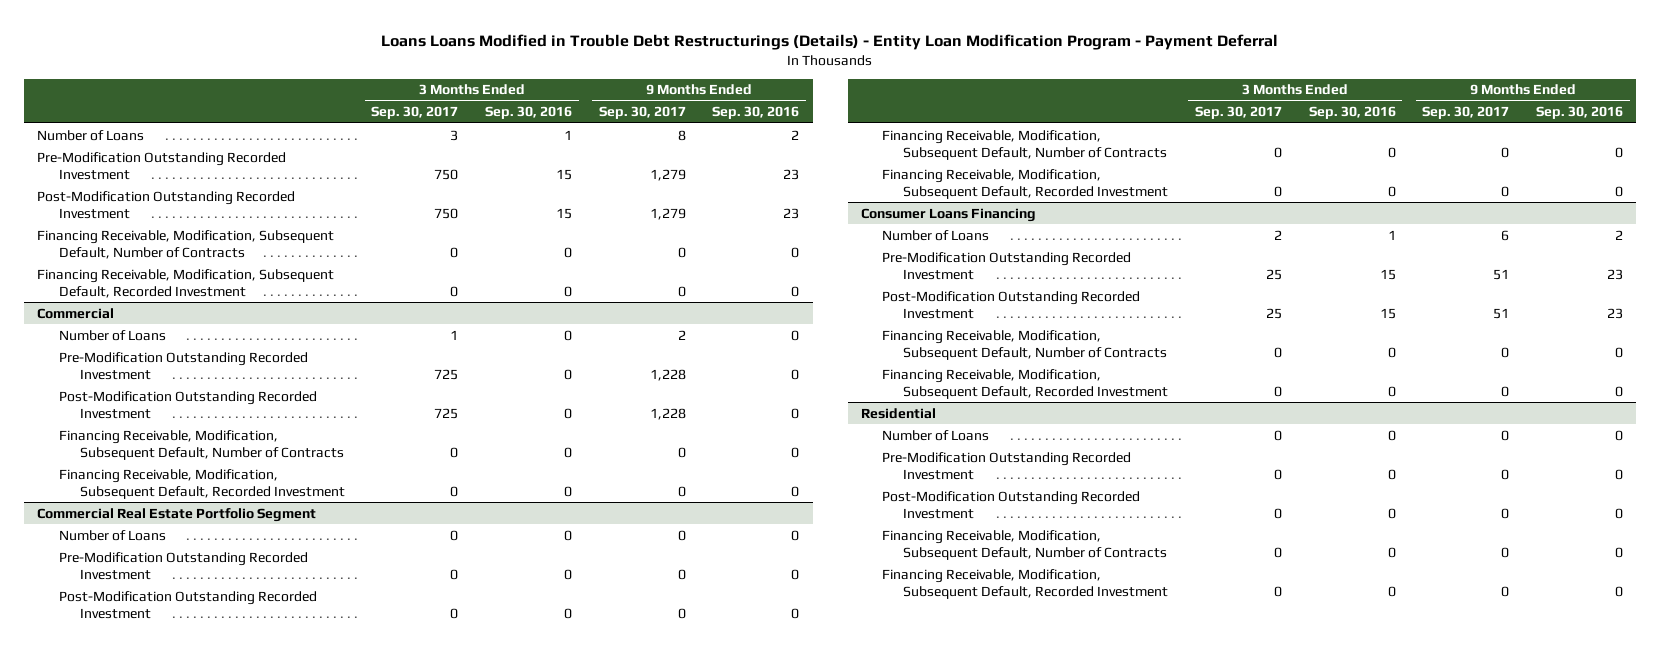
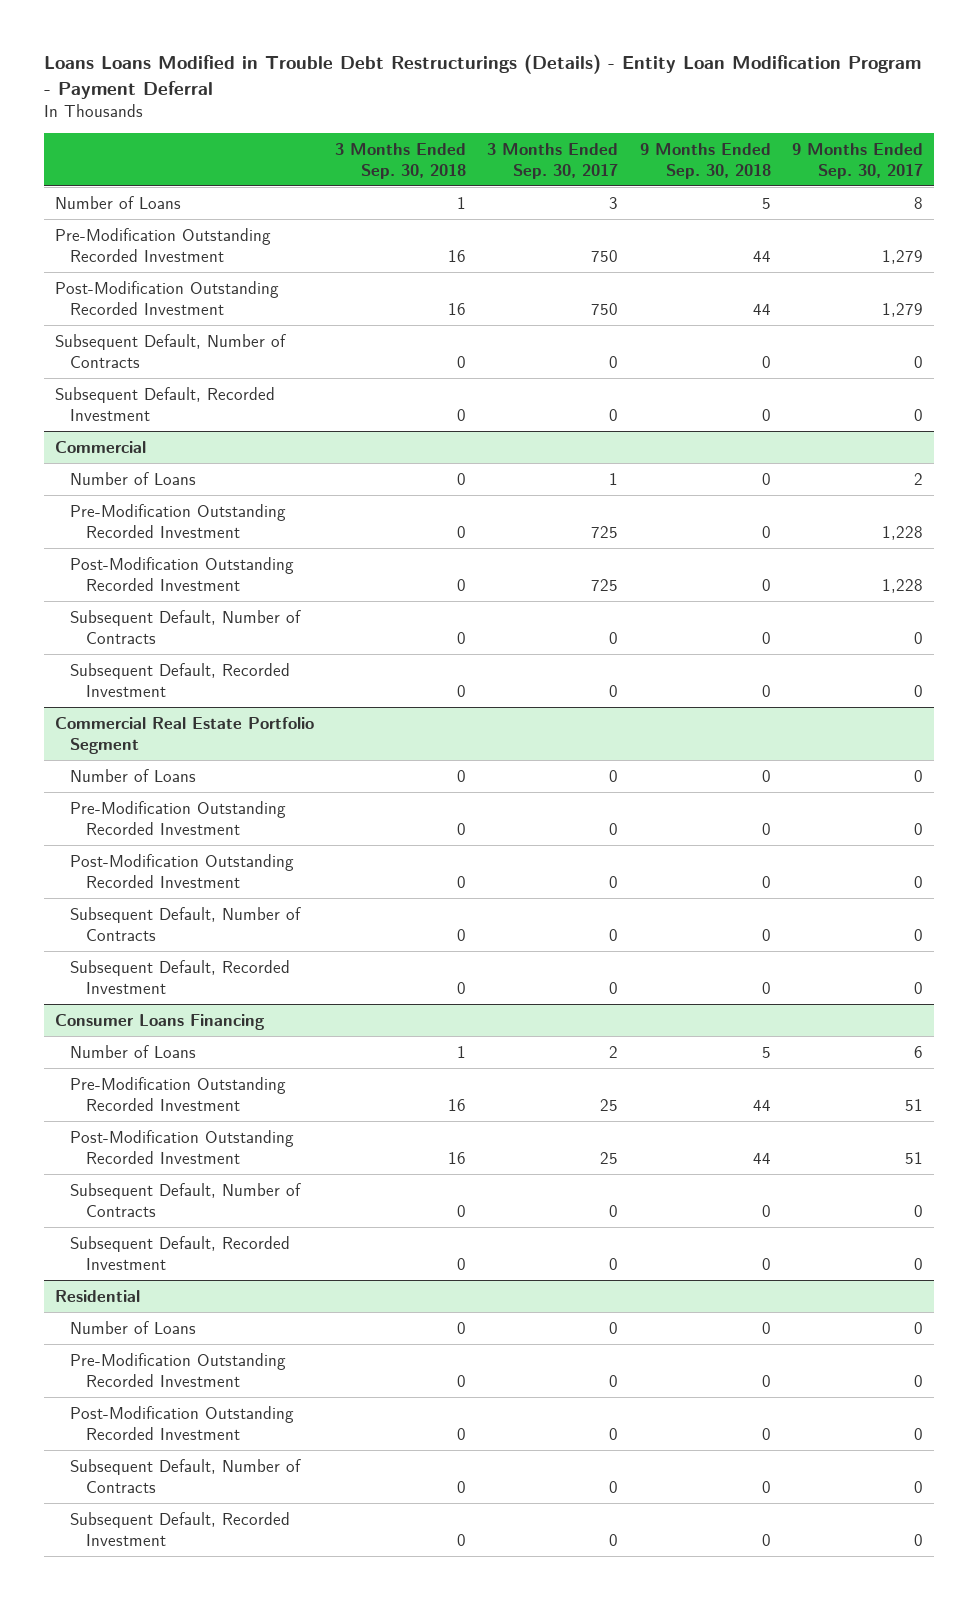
[485,106,573,120] Sep. 30, 2016 -> none
[712,106,800,120] Sep. 30, 2016 -> none
none -> [334,142,466,179] 3 Months Ended Sep. 30, 2018
none -> [639,142,771,179] 9 Months Ended Sep. 30, 2018
[37,229,335,259] Financing Receivable, Modification, Subsequent Default, Number of Contracts -> [54,333,286,368] Subsequent Default, Number of Contracts
[37,268,335,298] Financing Receivable, Modification, Subsequent Default, Recorded Investment -> [54,386,275,421] Subsequent Default, Recorded Investment
[58,429,344,460] Financing Receivable, Modification, Subsequent Default, Number of Contracts -> [70,609,302,644] Subsequent Default, Number of Contracts
[58,468,345,499] Financing Receivable, Modification, Subsequent Default, Recorded Investment -> [70,662,291,697] Subsequent Default, Recorded Investment
[882,129,1168,160] Financing Receivable, Modification, Subsequent Default, Number of Contracts -> [70,906,302,941] Subsequent Default, Number of Contracts
[882,168,1169,199] Financing Receivable, Modification, Subsequent Default, Recorded Investment -> [70,959,291,994] Subsequent Default, Recorded Investment
[882,329,1168,360] Financing Receivable, Modification, Subsequent Default, Number of Contracts -> [70,1182,302,1217] Subsequent Default, Number of Contracts
[882,368,1169,399] Financing Receivable, Modification, Subsequent Default, Recorded Investment -> [70,1235,291,1270] Subsequent Default, Recorded Investment
[882,529,1168,560] Financing Receivable, Modification, Subsequent Default, Number of Contracts -> [70,1458,302,1493] Subsequent Default, Number of Contracts
[882,568,1169,599] Financing Receivable, Modification, Subsequent Default, Recorded Investment -> [70,1511,291,1546] Subsequent Default, Recorded Investment

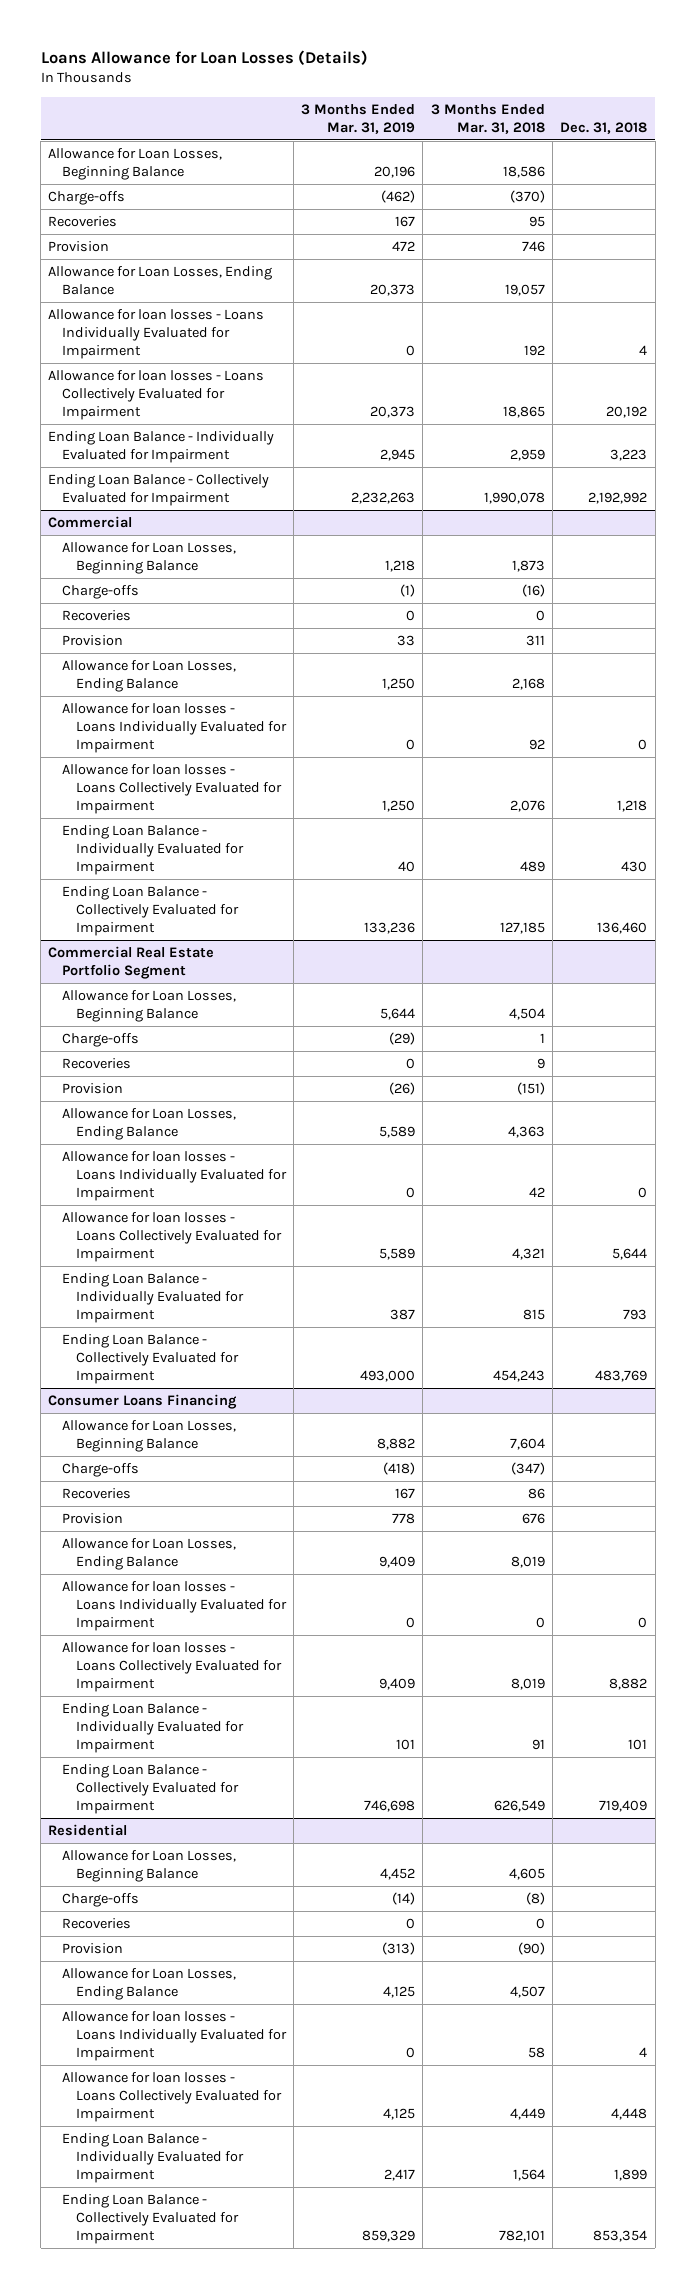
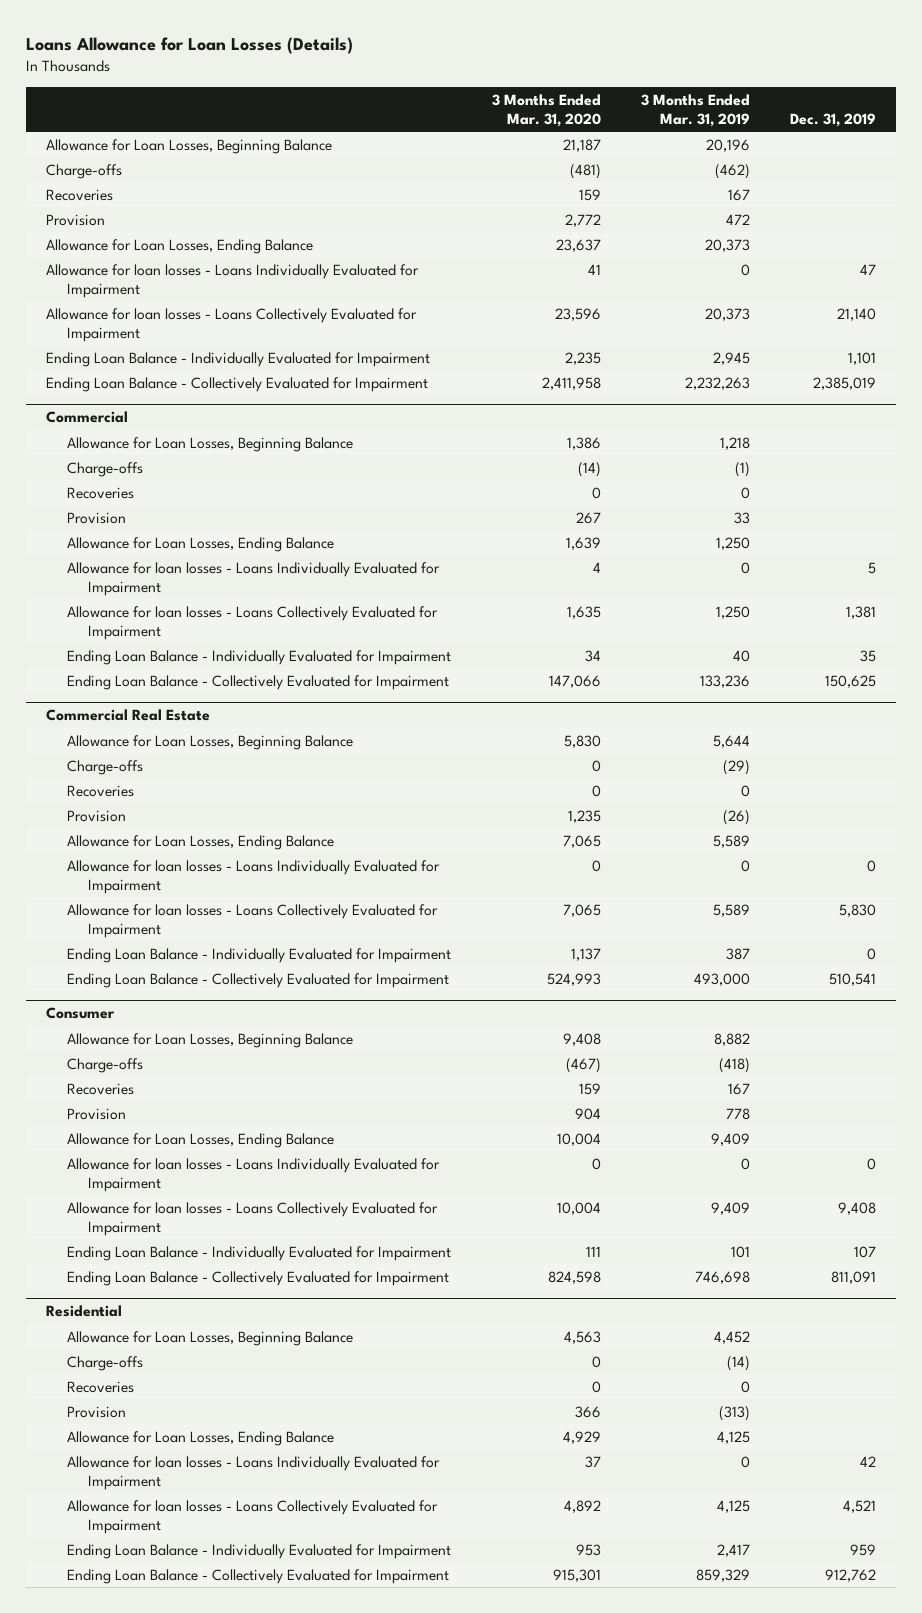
[430,103,545,134] 3 Months Ended Mar. 31, 2018 -> none
[560,121,648,134] Dec. 31, 2018 -> none
none -> [491,93,601,127] 3 Months Ended Mar. 31, 2020
none -> [789,112,876,127] Dec. 31, 2019
[48,946,215,979] Commercial Real Estate Portfolio Segment -> [46,709,211,722] Commercial Real Estate
[48,1394,238,1410] Consumer Loans Financing -> [46,1007,116,1020] Consumer

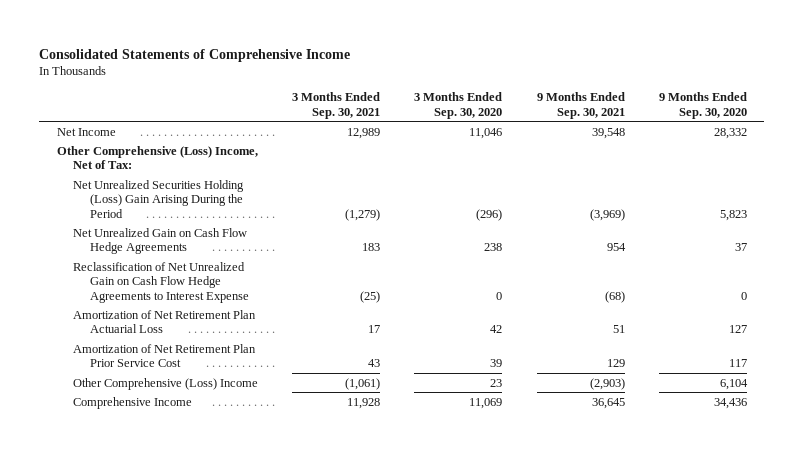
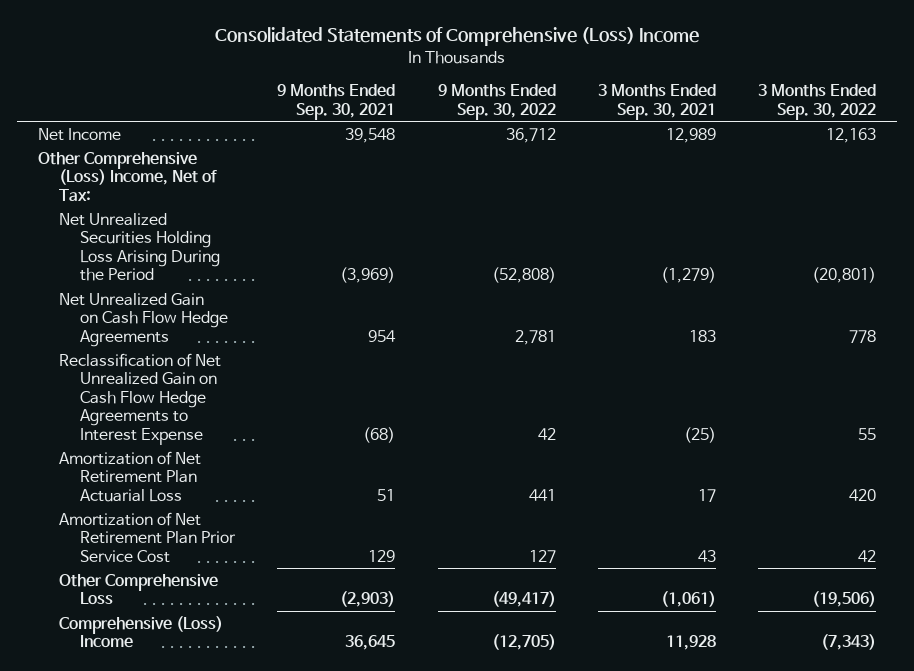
[39,48,351,62] Consolidated Statements of Comprehensive Income -> [215,27,700,47] Consolidated Statements of Comprehensive (Loss) Income
[414,92,503,119] 3 Months Ended Sep. 30, 2020 -> none
[658,92,747,119] 9 Months Ended Sep. 30, 2020 -> none
none -> [437,84,556,120] 9 Months Ended Sep. 30, 2022
none -> [758,84,877,120] 3 Months Ended Sep. 30, 2022
[73,179,245,218] Net Unrealized Securities Holding (Loss) Gain Arising During the Period -> [58,212,220,282] Net Unrealized Securities Holding Loss Arising During the Period
[73,377,259,390] Other Comprehensive (Loss) Income -> [58,573,218,606] Other Comprehensive Loss
[73,396,193,409] Comprehensive Income -> [58,615,223,649] Comprehensive (Loss) Income

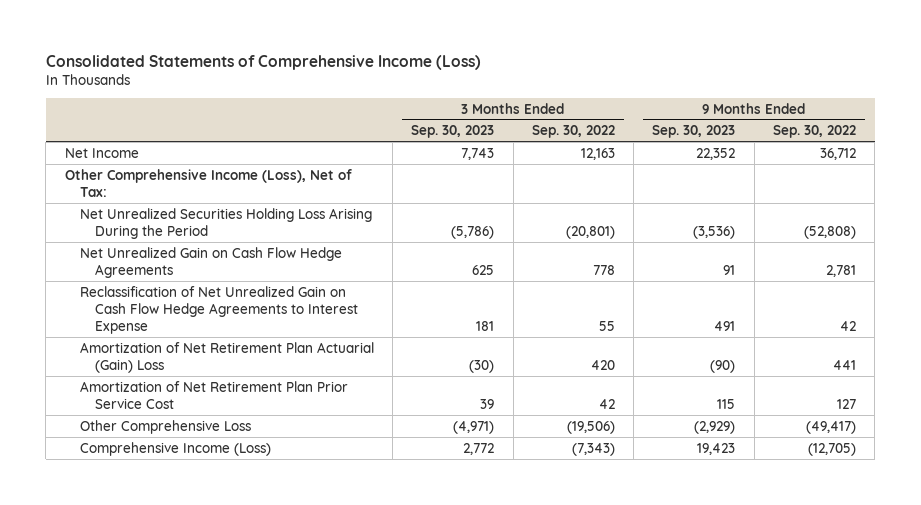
[215,27,700,47] Consolidated Statements of Comprehensive (Loss) Income -> [45,54,481,70] Consolidated Statements of Comprehensive Income (Loss)
[277,84,396,120] 9 Months Ended Sep. 30, 2021 -> none
[597,84,716,120] 3 Months Ended Sep. 30, 2021 -> none
none -> [411,125,495,139] Sep. 30, 2023
none -> [652,125,736,139] Sep. 30, 2023
[37,151,217,201] Other Comprehensive (Loss) Income, Net of Tax: -> [64,168,352,197] Other Comprehensive Income (Loss), Net of Tax:
[58,450,201,502] Amortization of Net Retirement Plan Actuarial Loss -> [79,341,374,373] Amortization of Net Retirement Plan Actuarial (Gain) Loss
[58,615,223,649] Comprehensive (Loss) Income -> [79,441,271,456] Comprehensive Income (Loss)

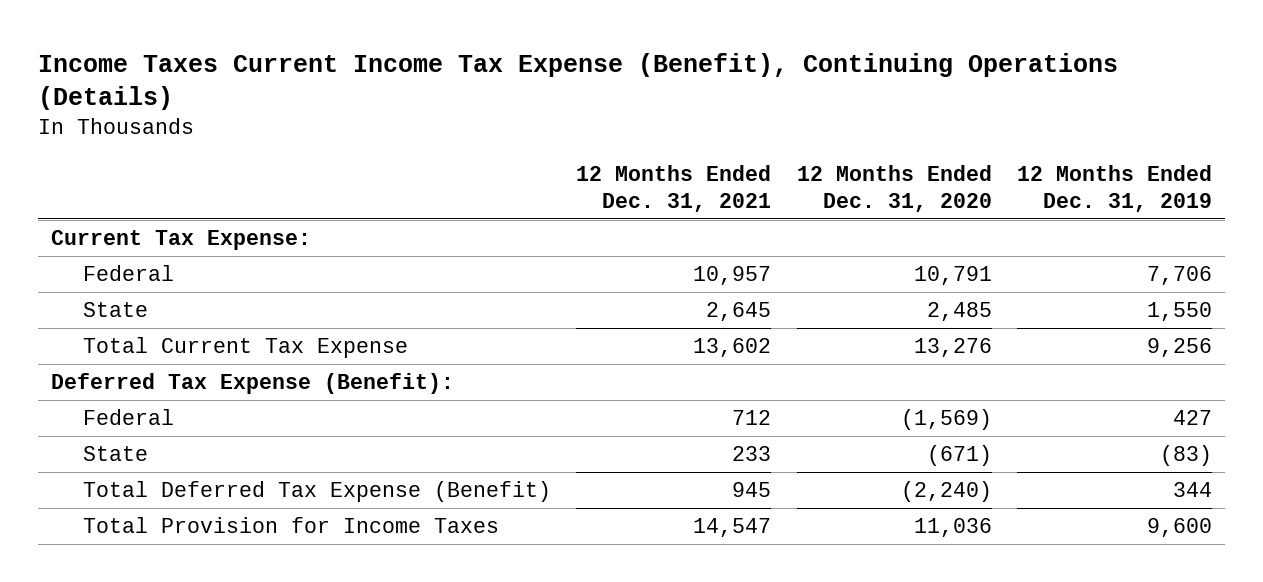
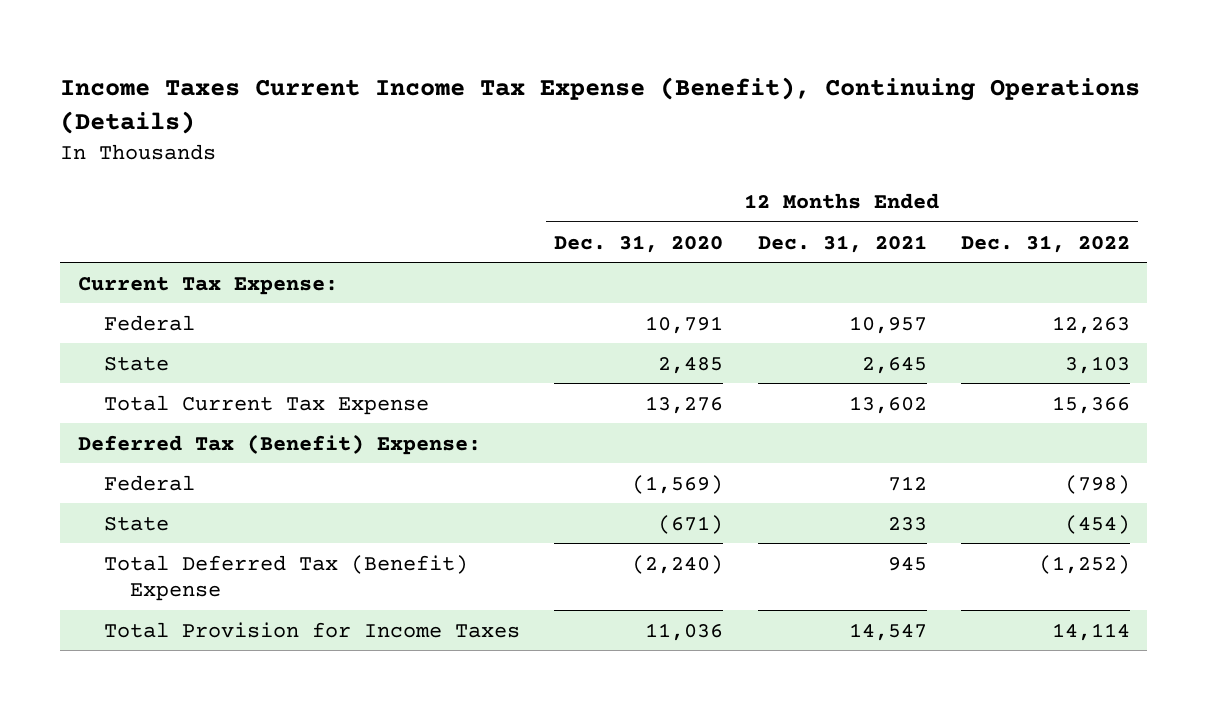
[1017,165,1213,212] 12 Months Ended Dec. 31, 2019 -> none
none -> [960,234,1130,253] Dec. 31, 2022
[50,373,454,395] Deferred Tax Expense (Benefit): -> [77,433,481,455] Deferred Tax (Benefit) Expense:
[82,481,551,503] Total Deferred Tax Expense (Benefit) -> [103,554,468,602] Total Deferred Tax (Benefit) Expense

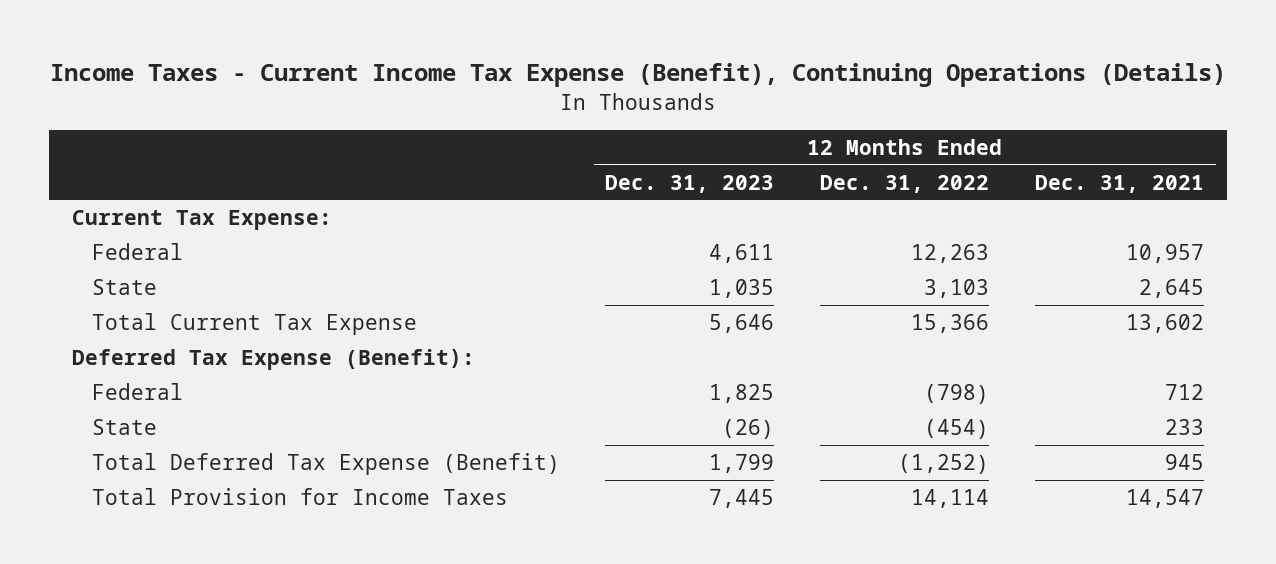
[60,76,1141,135] Income Taxes Current Income Tax Expense (Benefit), Continuing Operations (Details) -> [50,63,1227,88] Income Taxes - Current Income Tax Expense (Benefit), Continuing Operations (Details)
[554,234,724,253] Dec. 31, 2020 -> none
none -> [605,174,775,193] Dec. 31, 2023
[77,433,481,455] Deferred Tax (Benefit) Expense: -> [72,348,476,370] Deferred Tax Expense (Benefit):
[103,554,468,602] Total Deferred Tax (Benefit) Expense -> [91,452,560,475] Total Deferred Tax Expense (Benefit)

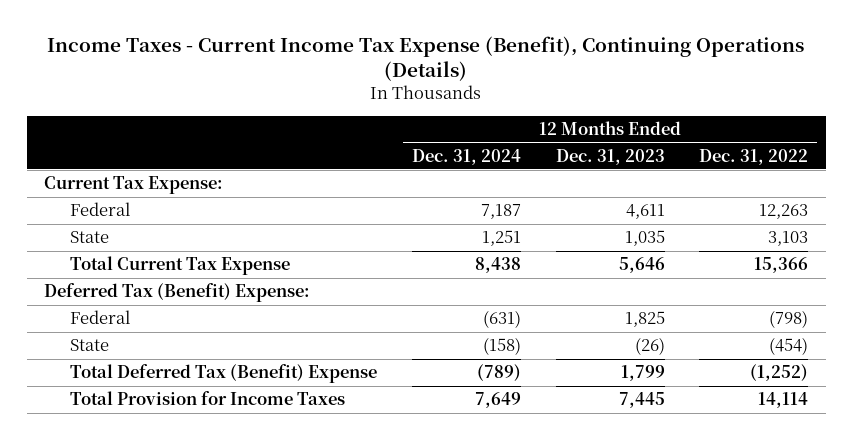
[1035,174,1205,193] Dec. 31, 2021 -> none
none -> [411,148,521,165] Dec. 31, 2024
[72,348,476,370] Deferred Tax Expense (Benefit): -> [44,283,311,303] Deferred Tax (Benefit) Expense:
[91,452,560,475] Total Deferred Tax Expense (Benefit) -> [70,364,378,384] Total Deferred Tax (Benefit) Expense

